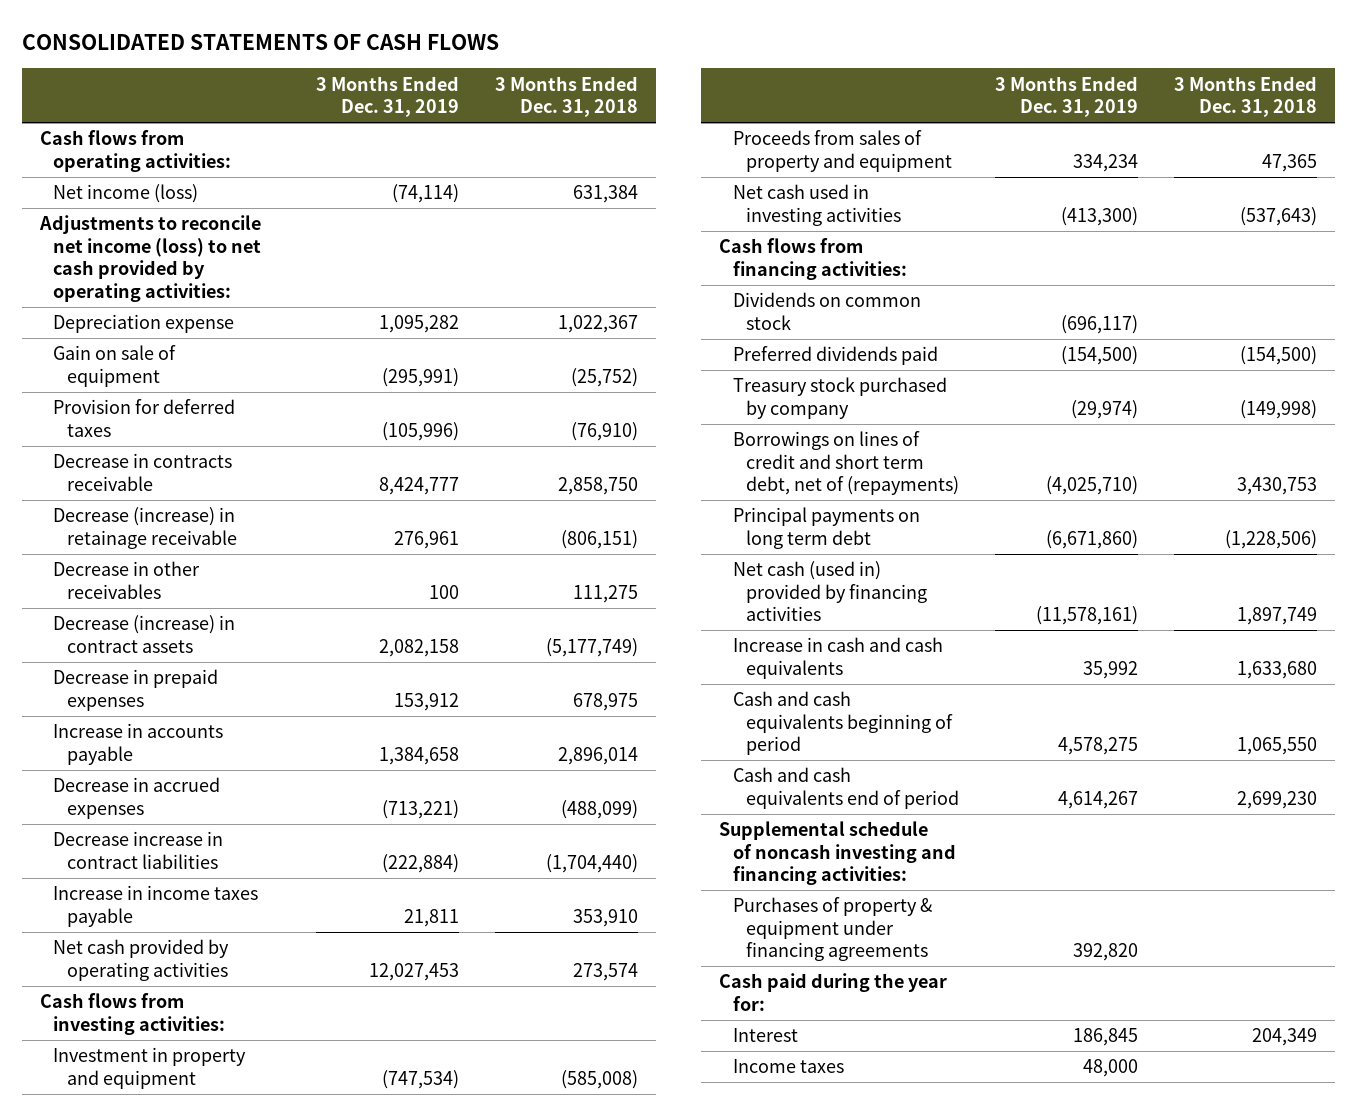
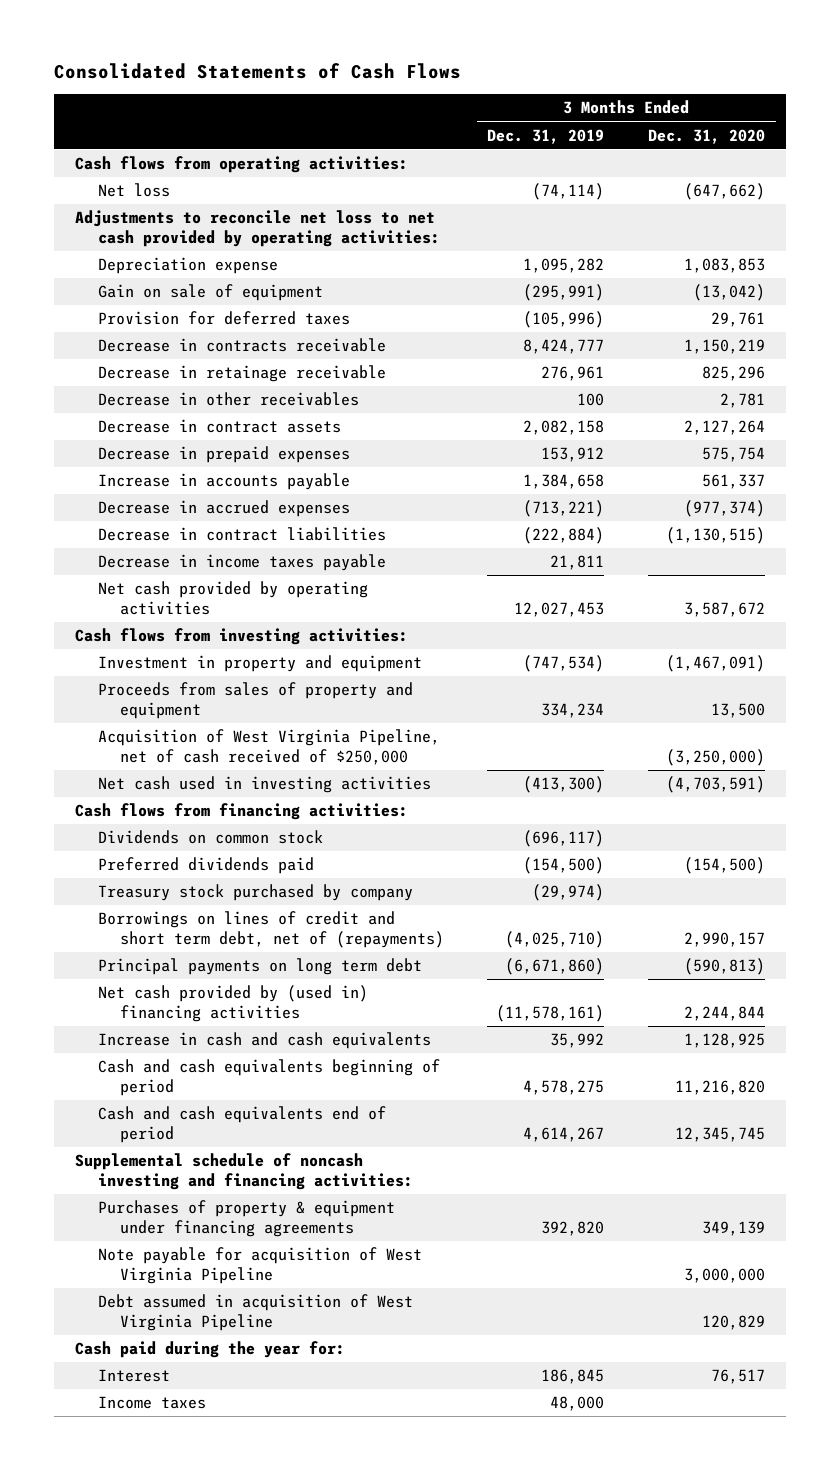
[21,34,499,51] CONSOLIDATED STATEMENTS OF CASH FLOWS -> [53,63,461,80] Consolidated Statements of Cash Flows
[494,75,638,117] 3 Months Ended Dec. 31, 2018 -> none
none -> [647,128,765,144] Dec. 31, 2020
[53,184,199,204] Net income (loss) -> [97,183,170,198] Net loss
[38,215,262,302] Adjustments to reconcile net income (loss) to net cash provided by operating activities: -> [75,210,440,247] Adjustments to reconcile net loss to net cash provided by operating activities:
[53,507,238,549] Decrease (increase) in retainage receivable -> [97,365,386,383] Decrease in retainage receivable
[53,615,236,653] Decrease (increase) in contract assets -> [97,419,341,434] Decrease in contract assets
[53,831,224,869] Decrease increase in contract liabilities -> [97,527,386,542] Decrease in contract liabilities
[53,885,259,927] Increase in income taxes payable -> [97,554,386,572] Decrease in income taxes payable
none -> [97,729,440,765] Acquisition of West Virginia Pipeline, net of cash received of $250,000
[732,561,928,622] Net cash (used in) provided by financing activities -> [97,985,368,1022] Net cash provided by (used in) financing activities
none -> [97,1247,422,1284] Note payable for acquisition of West Virginia Pipeline
none -> [97,1294,413,1331] Debt assumed in acquisition of West Virginia Pipeline

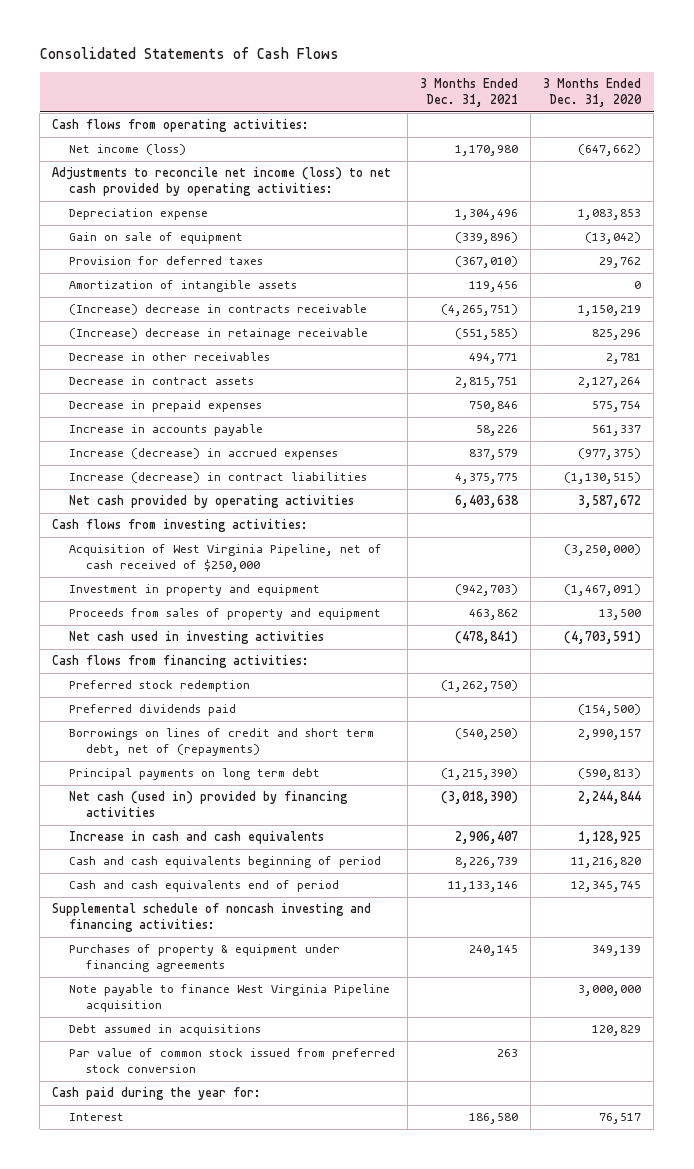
[487,128,605,144] Dec. 31, 2019 -> none
none -> [420,78,519,107] 3 Months Ended Dec. 31, 2021
[97,183,170,198] Net loss -> [69,144,187,156] Net income (loss)
[75,210,440,247] Adjustments to reconcile net loss to net cash provided by operating activities: -> [52,167,392,197] Adjustments to reconcile net income (loss) to net cash provided by operating activities:
[710,312,765,328] 29,761 -> [599,257,642,269] 29,762
none -> [69,280,298,293] Amortization of intangible assets
[97,338,386,353] Decrease in contracts receivable -> [69,304,368,316] (Increase) decrease in contracts receivable
[97,365,386,383] Decrease in retainage receivable -> [69,328,369,341] (Increase) decrease in retainage receivable
[97,554,386,572] Decrease in income taxes payable -> none
[97,500,350,518] Decrease in accrued expenses -> [69,448,339,461] Increase (decrease) in accrued expenses
[683,500,765,518] (977,374) -> [578,448,642,461] (977,375)
[97,527,386,542] Decrease in contract liabilities -> [69,472,368,484] Increase (decrease) in contract liabilities
[97,729,440,765] Acquisition of West Virginia Pipeline, net of cash received of $250,000 -> [69,544,383,573] Acquisition of West Virginia Pipeline, net of cash received of $250,000
[97,830,323,845] Dividends on common stock -> none
none -> [69,680,251,693] Preferred stock redemption
[97,884,413,902] Treasury stock purchased by company -> none
[97,985,368,1022] Net cash provided by (used in) financing activities -> [69,791,349,818] Net cash (used in) provided by financing activities
[97,1247,422,1284] Note payable for acquisition of West Virginia Pipeline -> [69,984,391,1013] Note payable to finance West Virginia Pipeline acquisition
[97,1294,413,1331] Debt assumed in acquisition of West Virginia Pipeline -> [69,1024,262,1037] Debt assumed in acquisitions
none -> [69,1048,396,1074] Par value of common stock issued from preferred stock conversion
[97,1396,206,1410] Income taxes -> none

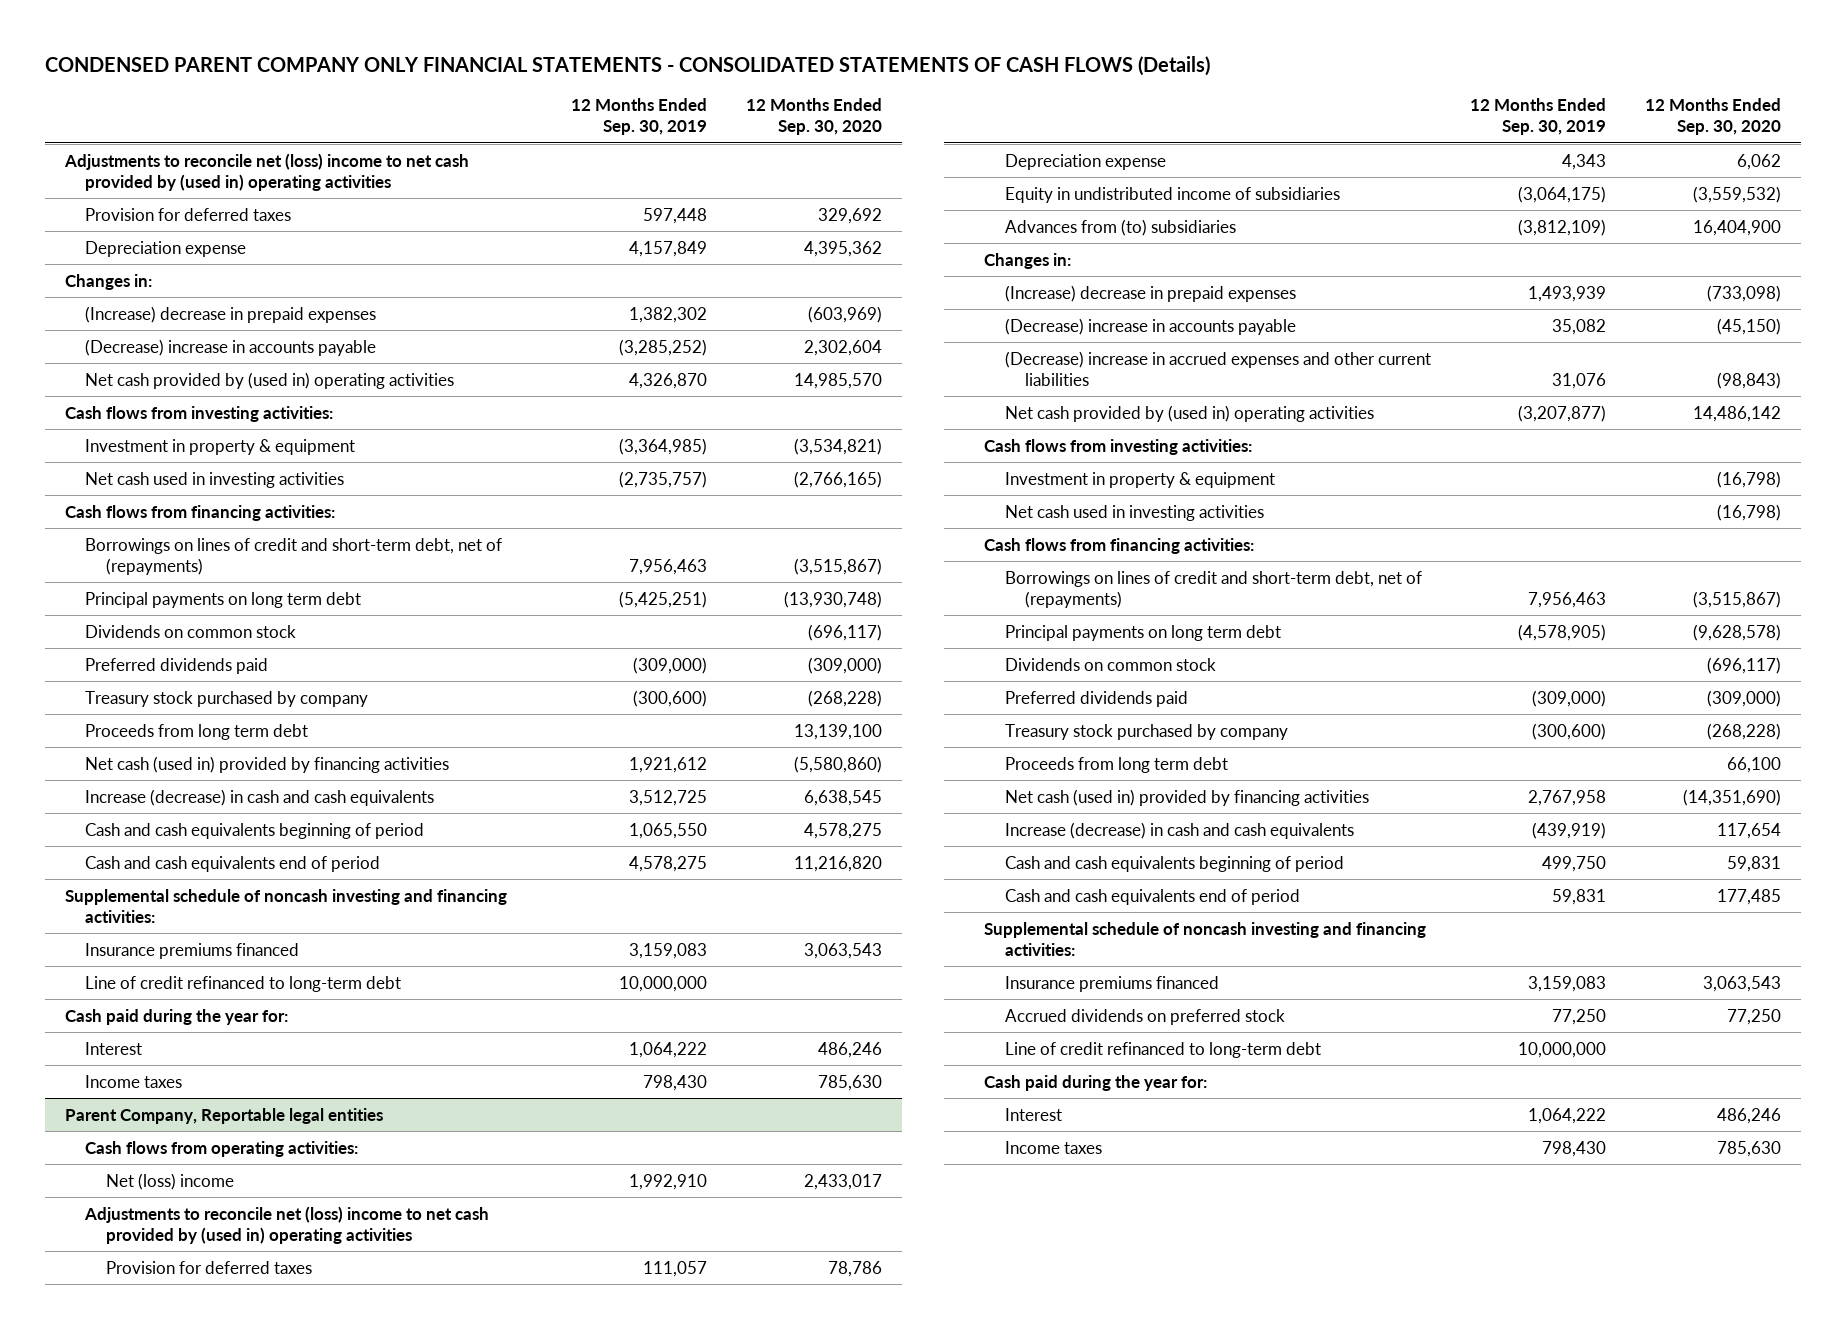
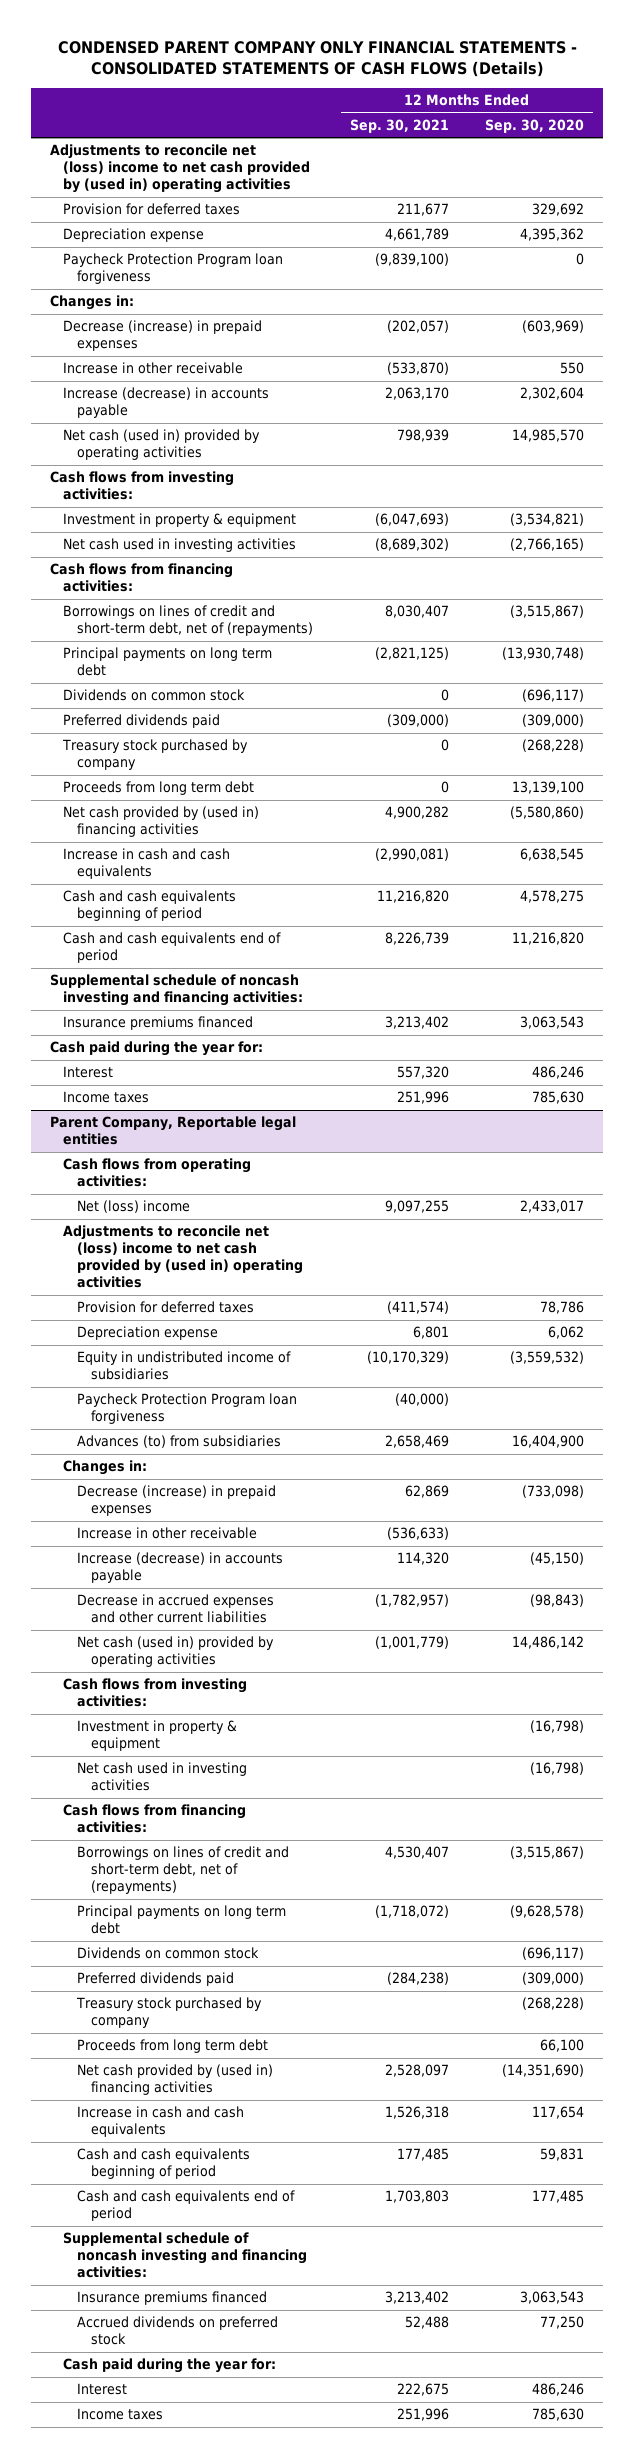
[571,98,708,136] 12 Months Ended Sep. 30, 2019 -> none
none -> [349,118,449,133] Sep. 30, 2021
none -> [63,253,284,285] Paycheck Protection Program loan forgiveness
[85,305,377,323] (Increase) decrease in prepaid expenses -> [63,320,263,352] Decrease (increase) in prepaid expenses
none -> [63,362,244,375] Increase in other receivable
[85,338,377,356] (Decrease) increase in accounts payable -> [63,387,270,419] Increase (decrease) in accounts payable
[85,371,455,389] Net cash provided by (used in) operating activities -> [63,429,261,461] Net cash (used in) provided by operating activities
[85,755,450,773] Net cash (used in) provided by financing activities -> [63,806,260,838] Net cash provided by (used in) financing activities
[85,788,435,806] Increase (decrease) in cash and cash equivalents -> [63,848,231,880] Increase in cash and cash equivalents
[85,975,402,992] Line of credit refinanced to long-term debt -> none
none -> [77,1393,298,1425] Paycheck Protection Program loan forgiveness
[1004,218,1236,236] Advances from (to) subsidiaries -> [77,1435,282,1449] Advances (to) from subsidiaries
[1004,284,1296,302] (Increase) decrease in prepaid expenses -> [77,1485,277,1517] Decrease (increase) in prepaid expenses
none -> [77,1527,258,1540] Increase in other receivable
[1004,317,1296,335] (Decrease) increase in accounts payable -> [77,1552,284,1584] Increase (decrease) in accounts payable
[1004,350,1431,386] (Decrease) increase in accrued expenses and other current liabilities -> [77,1594,275,1624] Decrease in accrued expenses and other current liabilities
[1004,404,1374,422] Net cash provided by (used in) operating activities -> [77,1636,275,1668] Net cash (used in) provided by operating activities
[1004,788,1369,806] Net cash (used in) provided by financing activities -> [77,2064,274,2096] Net cash provided by (used in) financing activities
[1004,821,1354,839] Increase (decrease) in cash and cash equivalents -> [77,2106,245,2138] Increase in cash and cash equivalents
[1004,1041,1321,1058] Line of credit refinanced to long-term debt -> none

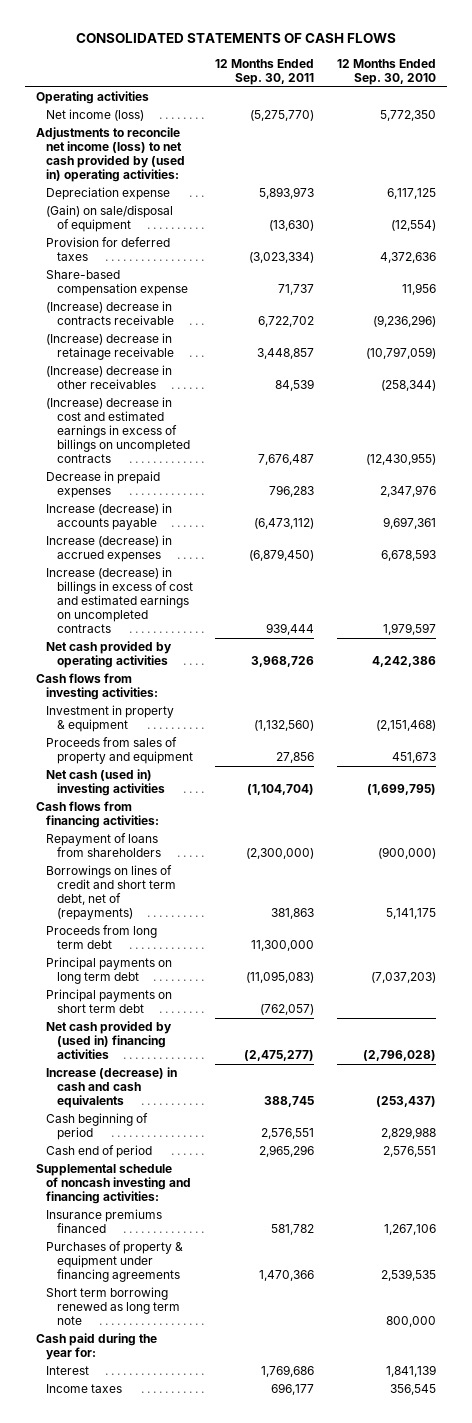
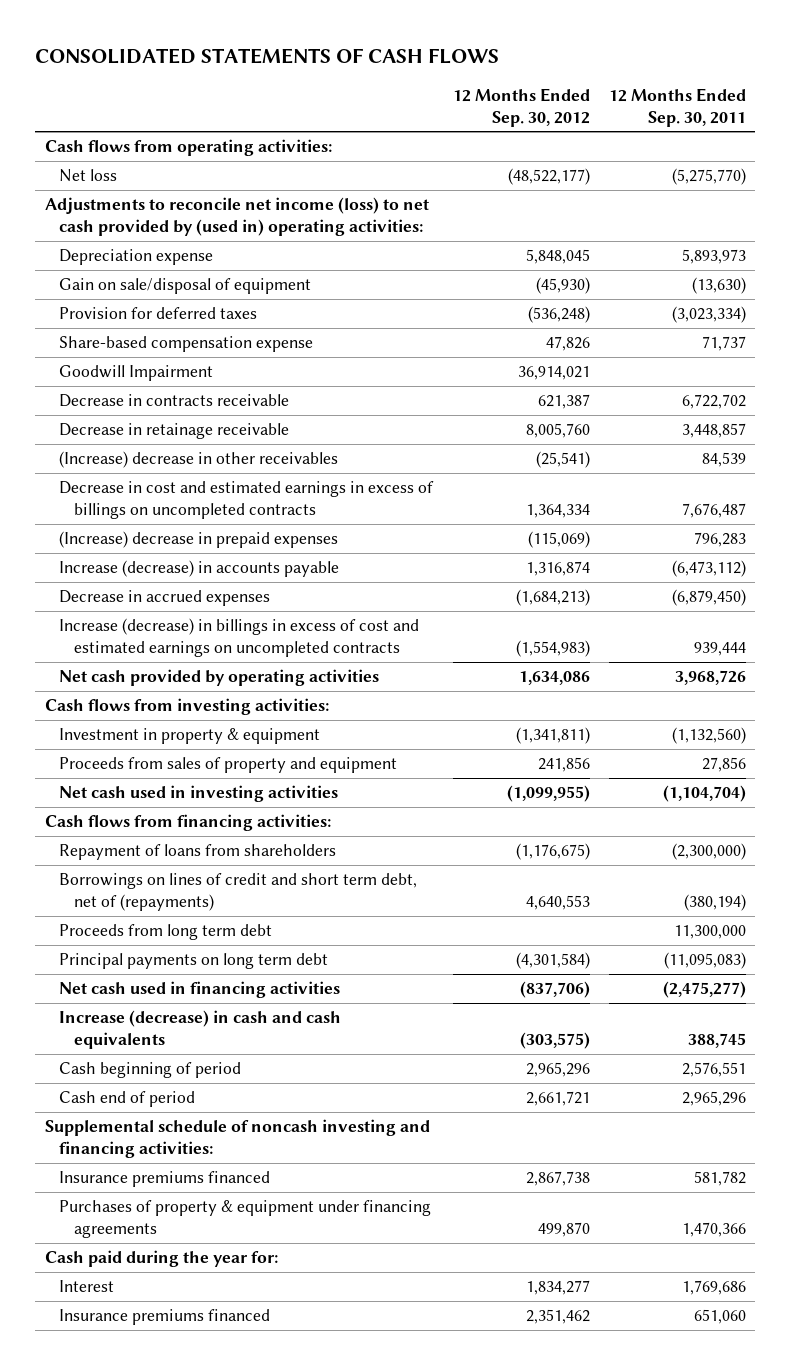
[336,59,436,86] 12 Months Ended Sep. 30, 2010 -> none
none -> [452,87,590,127] 12 Months Ended Sep. 30, 2012
[36,91,150,105] Operating activities -> [44,139,332,157] Cash flows from operating activities:
[46,109,145,122] Net income (loss) -> [59,169,118,183] Net loss
[46,205,174,233] (Gain) on sale/disposal of equipment -> [59,278,312,295] Gain on sale/disposal of equipment
none -> [59,365,214,382] Goodwill Impairment
[46,301,174,326] (Increase) decrease in contracts receivable -> [59,394,290,408] Decrease in contracts receivable
[46,333,174,361] (Increase) decrease in retainage receivable -> [59,423,290,440] Decrease in retainage receivable
[46,397,190,464] (Increase) decrease in cost and estimated earnings in excess of billings on uncompleted contracts -> [59,481,435,520] Decrease in cost and estimated earnings in excess of billings on uncompleted contracts
[46,471,161,499] Decrease in prepaid expenses -> [59,531,339,549] (Increase) decrease in prepaid expenses
[46,535,173,563] Increase (decrease) in accrued expenses -> [59,590,271,607] Decrease in accrued expenses
[46,769,165,797] Net cash (used in) investing activities -> [59,785,339,803] Net cash used in investing activities
[271,908,315,920] 381,863 -> [683,894,746,912] (380,194)
[46,989,173,1014] Principal payments on short term debt -> none
[46,1021,173,1060] Net cash provided by (used in) financing activities -> [59,981,341,999] Net cash used in financing activities
[46,1287,180,1326] Short term borrowing renewed as long term note -> none
[46,1384,123,1394] Income taxes -> none
none -> [59,1309,271,1326] Insurance premiums financed

